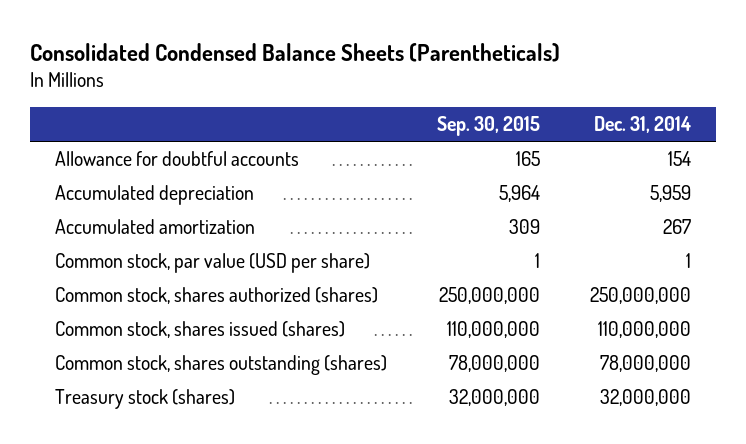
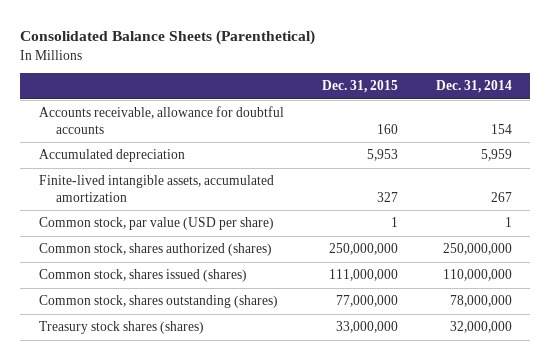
[30,42,561,62] Consolidated Condensed Balance Sheets (Parentheticals) -> [20,30,316,46] Consolidated Balance Sheets (Parenthetical)
[436,116,540,137] Sep. 30, 2015 -> none
none -> [321,80,398,94] Dec. 31, 2015
[55,151,300,167] Allowance for doubtful accounts -> [39,106,285,135] Accounts receivable, allowance for doubtful accounts
[55,219,256,235] Accumulated amortization -> [39,175,275,203] Finite-lived intangible assets, accumulated amortization
[55,389,236,410] Treasury stock (shares) -> [39,321,205,335] Treasury stock shares (shares)

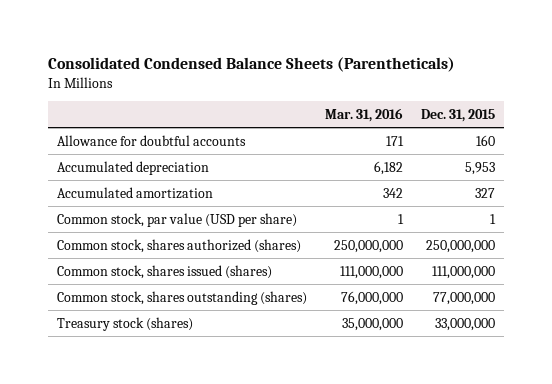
[20,30,316,46] Consolidated Balance Sheets (Parenthetical) -> [47,57,455,73] Consolidated Condensed Balance Sheets (Parentheticals)
[435,80,512,94] Dec. 31, 2014 -> none
none -> [324,108,403,123] Mar. 31, 2016
[39,106,285,135] Accounts receivable, allowance for doubtful accounts -> [56,134,246,146] Allowance for doubtful accounts
[39,175,275,203] Finite-lived intangible assets, accumulated amortization -> [56,186,213,199] Accumulated amortization
[39,321,205,335] Treasury stock shares (shares) -> [56,316,193,331] Treasury stock (shares)

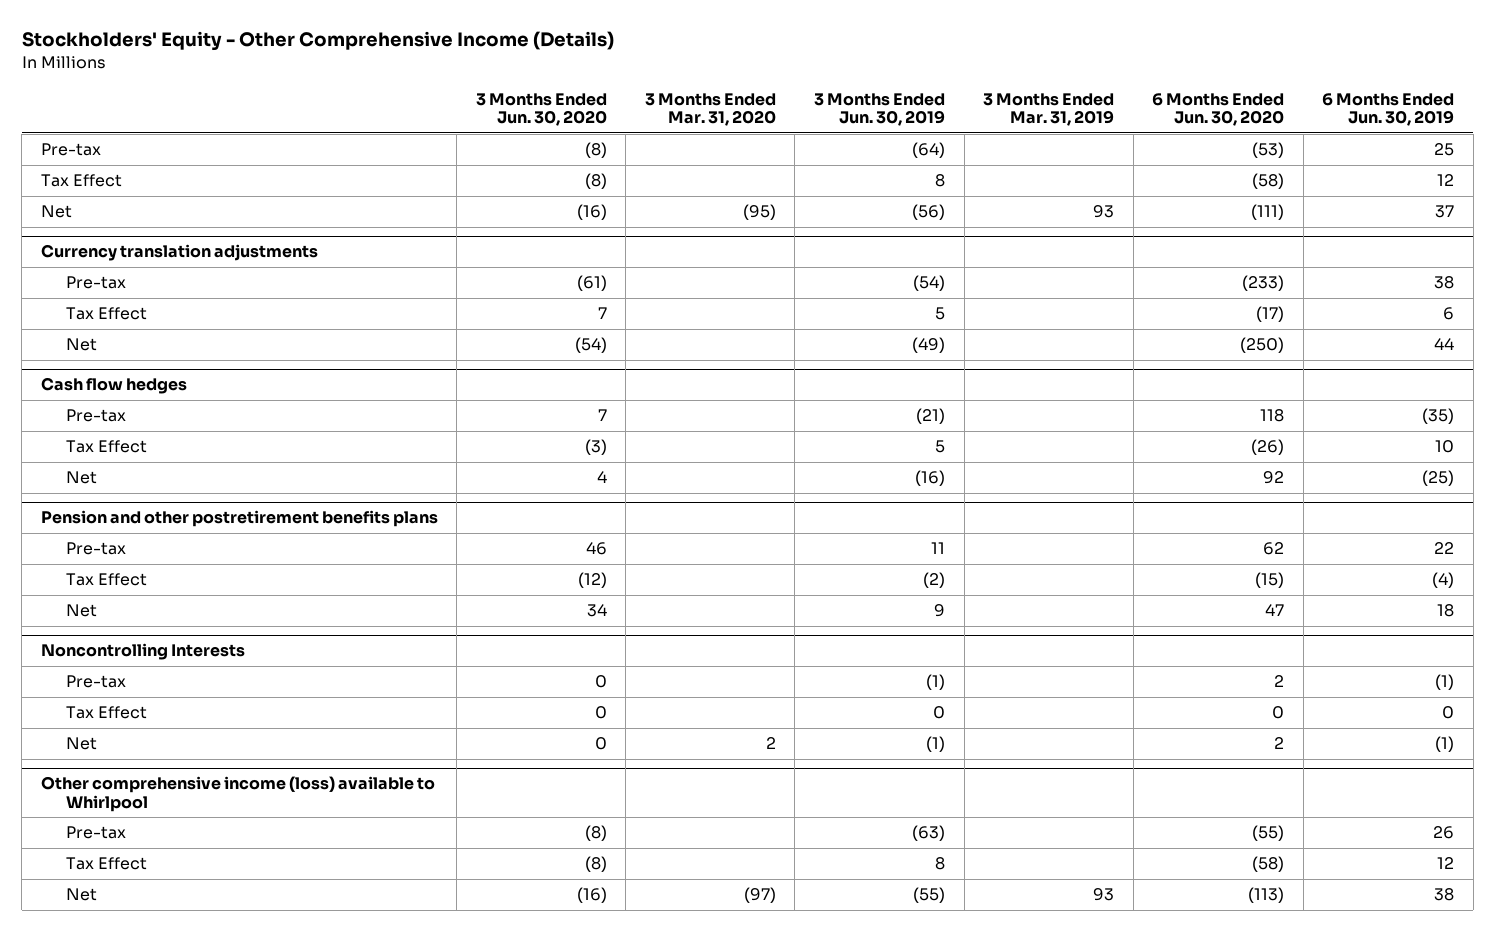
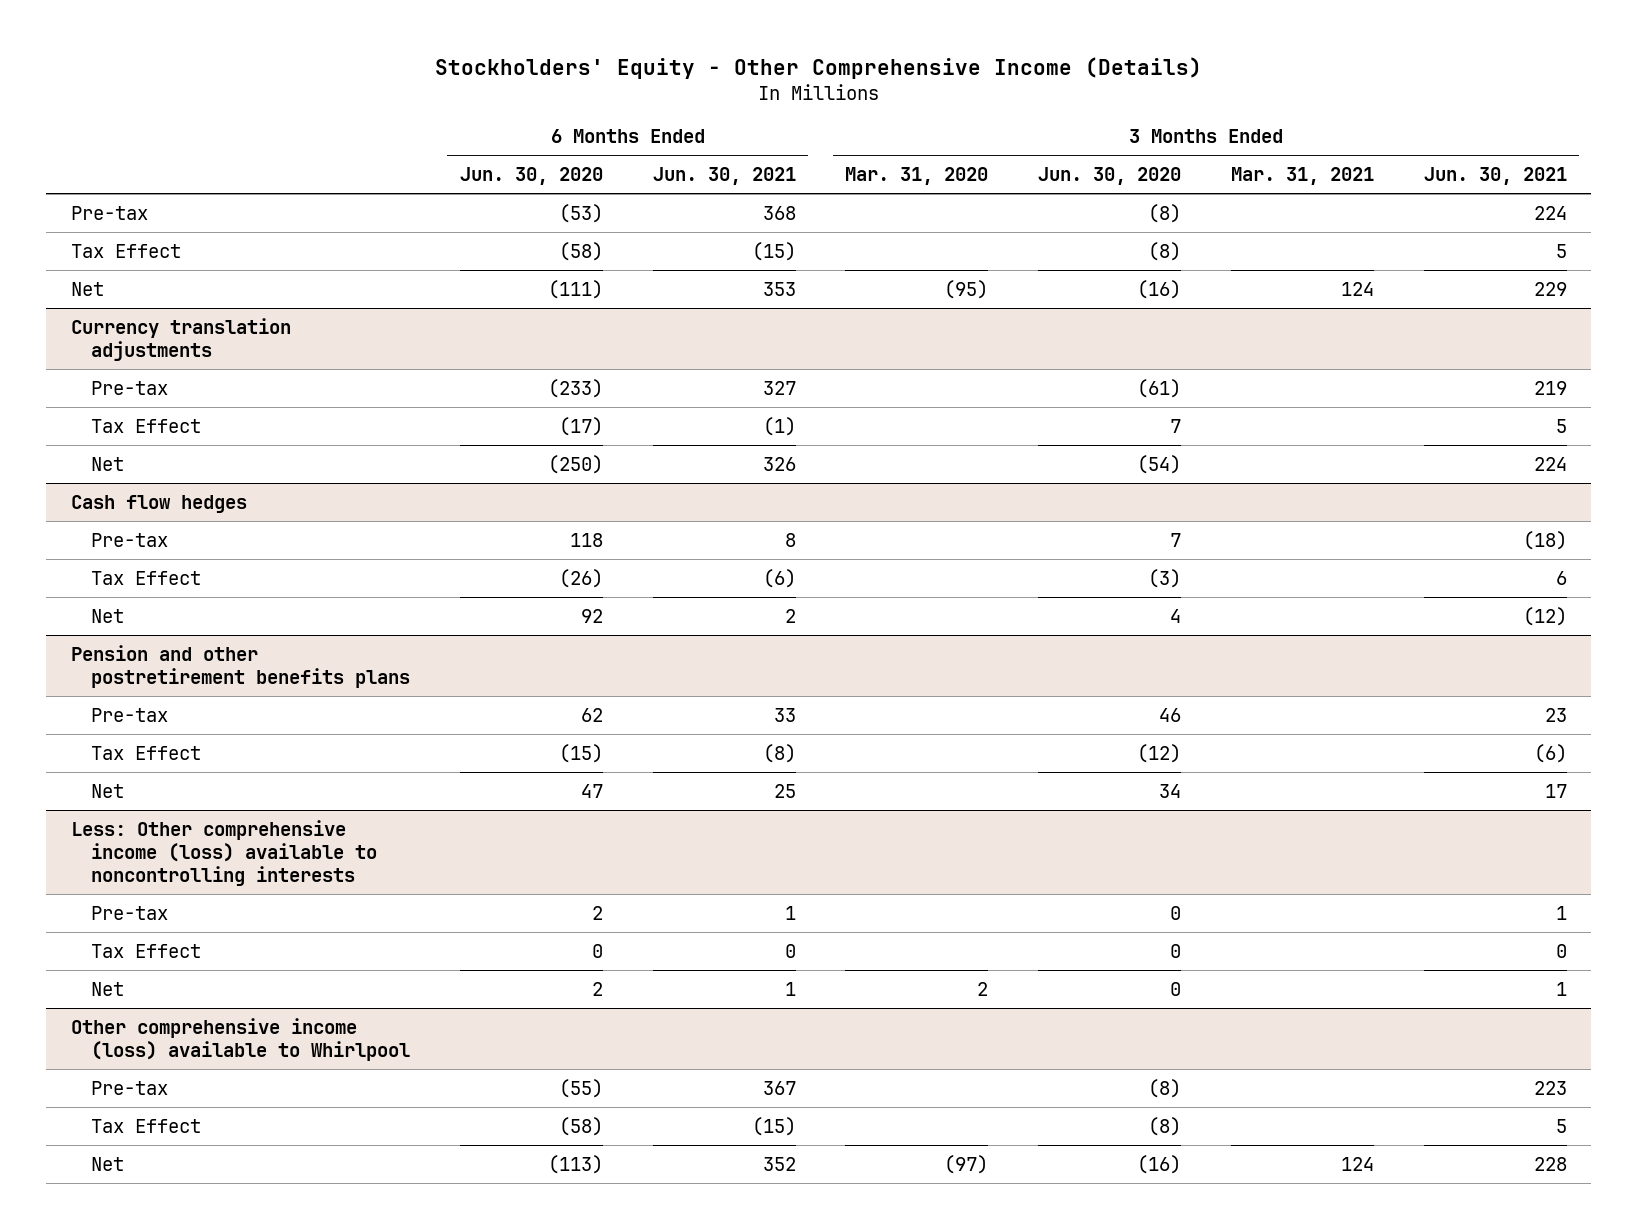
[814,92,946,127] 3 Months Ended Jun. 30, 2019 -> none
[983,92,1115,127] 3 Months Ended Mar. 31, 2019 -> none
[1322,92,1455,127] 6 Months Ended Jun. 30, 2019 -> none
none -> [652,167,796,186] Jun. 30, 2021
none -> [1230,167,1374,186] Mar. 31, 2021
none -> [1423,167,1567,186] Jun. 30, 2021
[40,643,245,661] Noncontrolling Interests -> [71,819,378,887] Less: Other comprehensive income (loss) available to noncontrolling interests

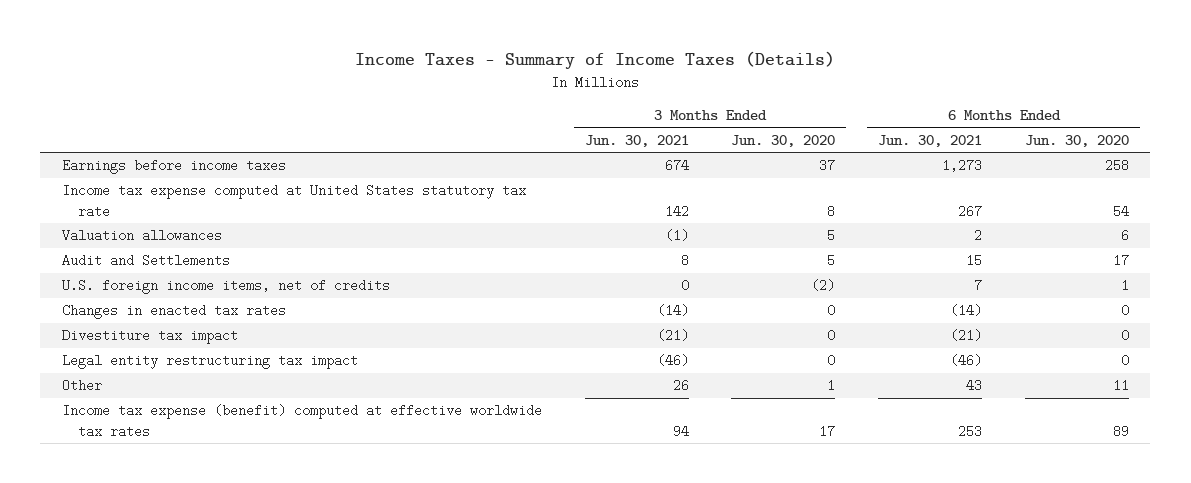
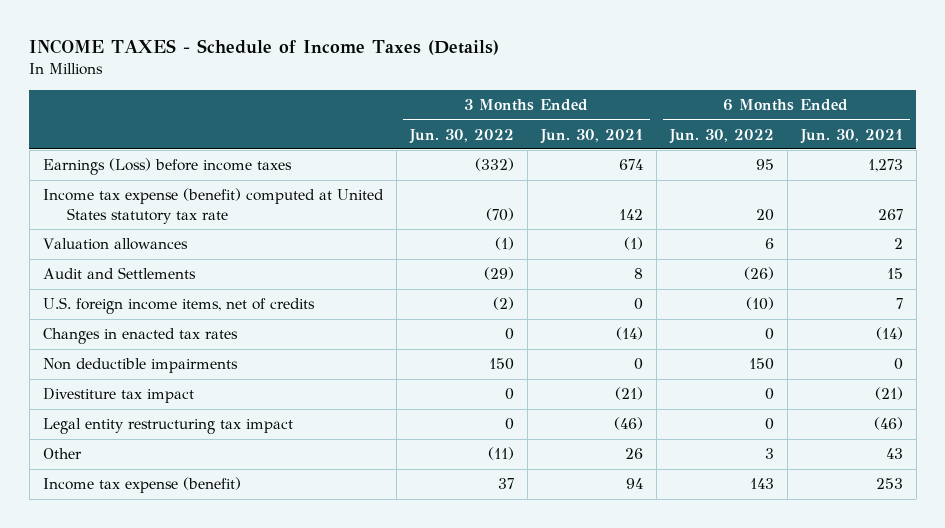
[355,51,836,70] Income Taxes - Summary of Income Taxes (Details) -> [29,39,500,56] INCOME TAXES - Schedule of Income Taxes (Details)
[731,134,836,147] Jun. 30, 2020 -> none
[1024,134,1129,147] Jun. 30, 2020 -> none
none -> [408,128,514,144] Jun. 30, 2022
none -> [668,128,774,144] Jun. 30, 2022
[61,159,286,175] Earnings before income taxes -> [42,158,292,176] Earnings (Loss) before income taxes
[61,184,526,218] Income tax expense computed at United States statutory tax rate -> [42,188,384,224] Income tax expense (benefit) computed at United States statutory tax rate
none -> [42,358,238,374] Non deductible impairments
[61,404,542,438] Income tax expense (benefit) computed at effective worldwide tax rates -> [42,477,241,494] Income tax expense (benefit)

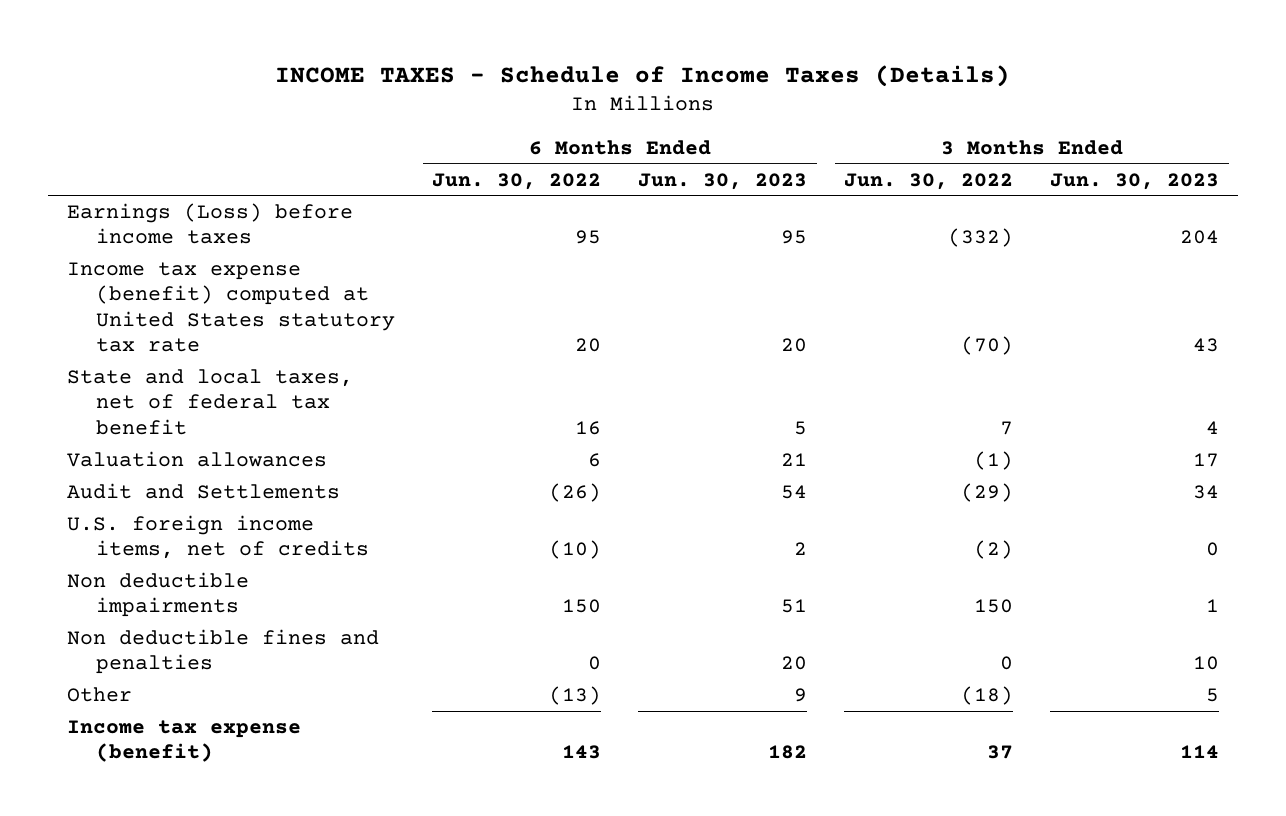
[539,128,643,144] Jun. 30, 2021 -> none
[799,128,903,144] Jun. 30, 2021 -> none
none -> [638,172,808,190] Jun. 30, 2023
none -> [1050,172,1220,190] Jun. 30, 2023
none -> [66,369,353,435] State and local taxes, net of federal tax benefit
[42,328,238,345] Changes in enacted tax rates -> none
[42,388,194,404] Divestiture tax impact -> none
[42,418,293,435] Legal entity restructuring tax impact -> none
none -> [66,629,379,675] Non deductible fines and penalties
[487,447,514,461] (11) -> [961,686,1014,706] (18)
[764,448,774,460] 3 -> [549,686,602,706] (13)

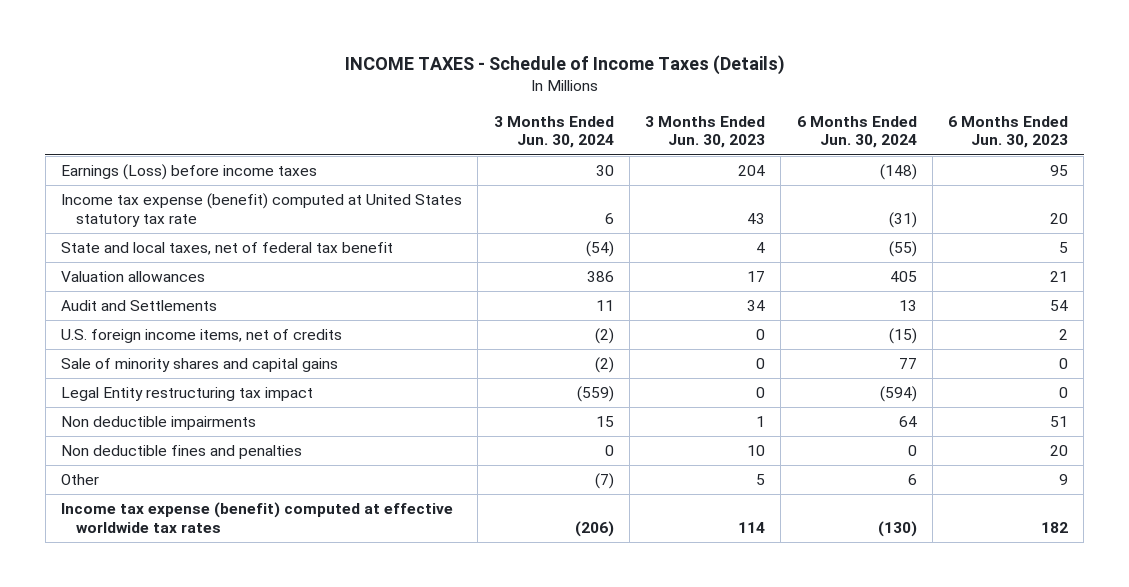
[432,172,602,190] Jun. 30, 2022 -> none
[844,172,1014,190] Jun. 30, 2022 -> none
none -> [493,115,614,149] 3 Months Ended Jun. 30, 2024
none -> [796,115,917,149] 6 Months Ended Jun. 30, 2024
none -> [61,358,339,373] Sale of minority shares and capital gains
none -> [61,387,314,402] Legal Entity restructuring tax impact
[66,720,301,763] Income tax expense (benefit) -> [61,502,454,533] Income tax expense (benefit) computed at effective worldwide tax rates

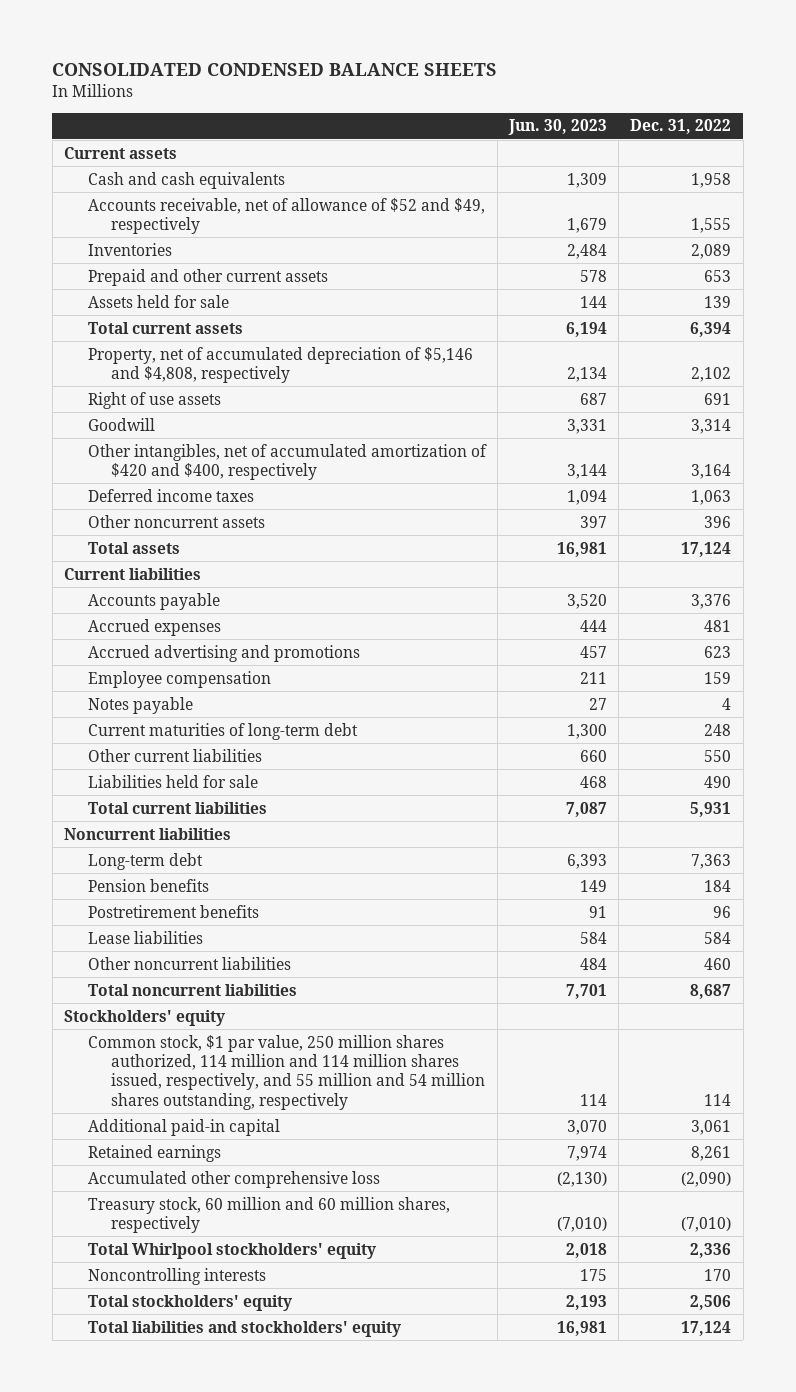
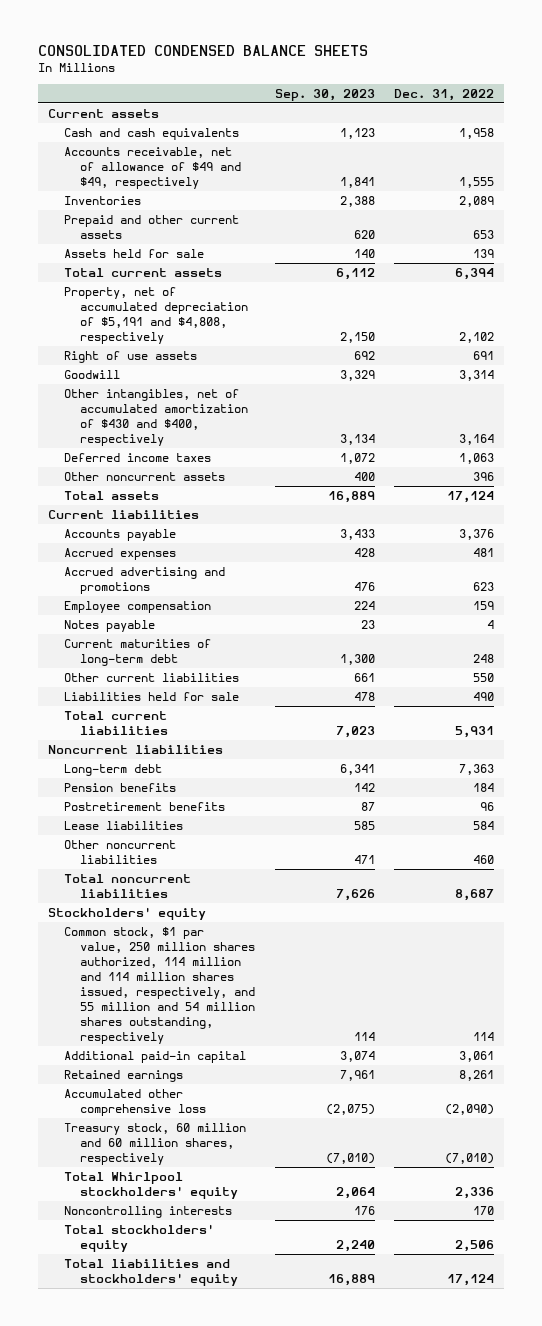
[508,119,608,136] Jun. 30, 2023 -> none
none -> [274,89,375,102] Sep. 30, 2023
[87,197,485,234] Accounts receivable, net of allowance of $52 and $49, respectively -> [63,146,241,189] Accounts receivable, net of allowance of $49 and $49, respectively
[87,346,473,383] Property, net of accumulated depreciation of $5,146 and $4,808, respectively -> [63,286,248,344] Property, net of accumulated depreciation of $5,191 and $4,808, respectively
[87,443,487,480] Other intangibles, net of accumulated amortization of $420 and $400, respectively -> [63,388,248,446] Other intangibles, net of accumulated amortization of $430 and $400, respectively

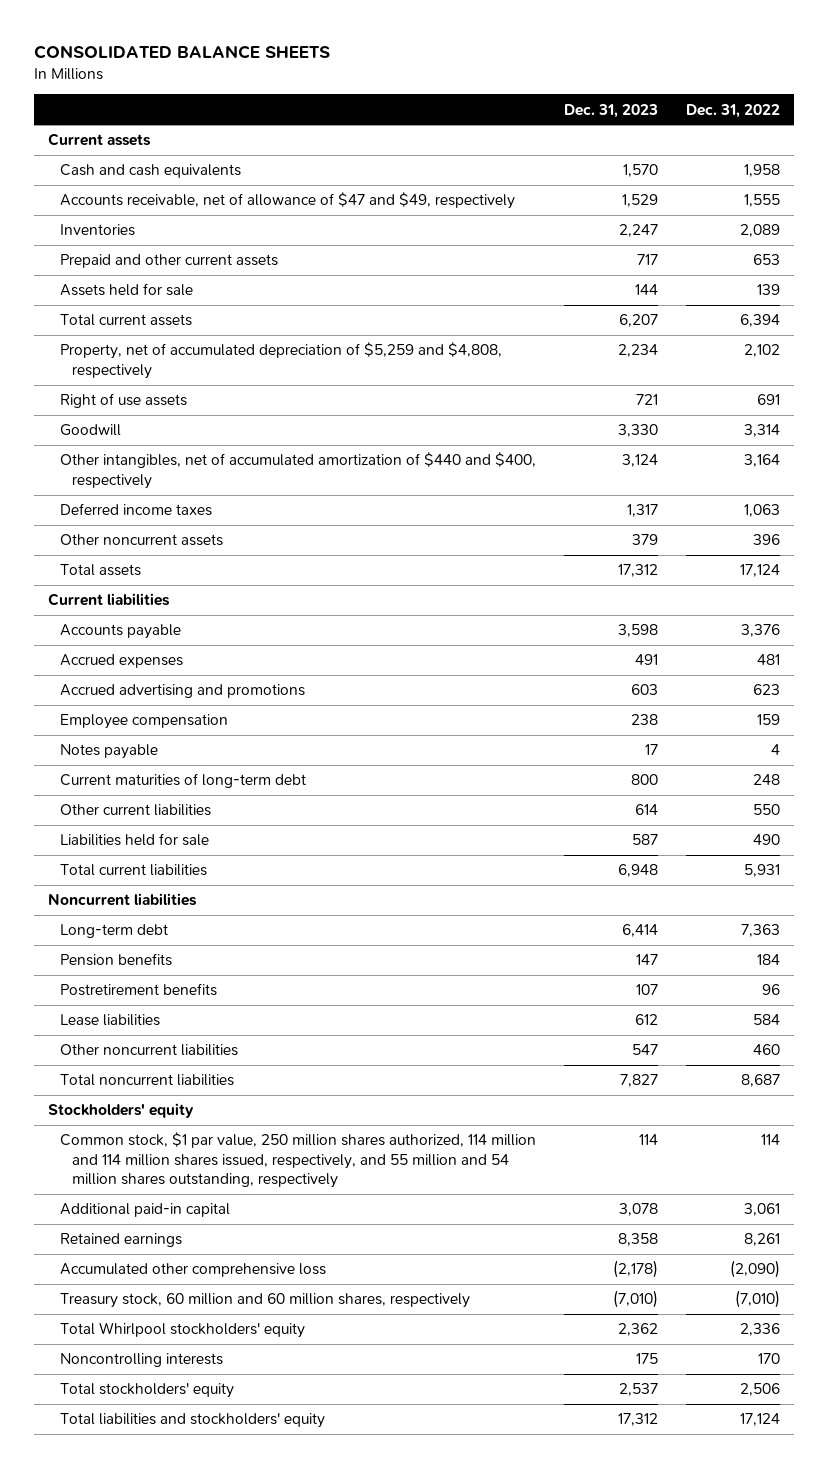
[37,45,368,57] CONSOLIDATED CONDENSED BALANCE SHEETS -> [34,45,331,60] CONSOLIDATED BALANCE SHEETS
[274,89,375,102] Sep. 30, 2023 -> none
none -> [564,103,659,118] Dec. 31, 2023
[63,146,241,189] Accounts receivable, net of allowance of $49 and $49, respectively -> [59,192,515,210] Accounts receivable, net of allowance of $47 and $49, respectively
[63,286,248,344] Property, net of accumulated depreciation of $5,191 and $4,808, respectively -> [59,342,502,379] Property, net of accumulated depreciation of $5,259 and $4,808, respectively
[63,388,248,446] Other intangibles, net of accumulated amortization of $430 and $400, respectively -> [59,452,536,489] Other intangibles, net of accumulated amortization of $440 and $400, respectively

